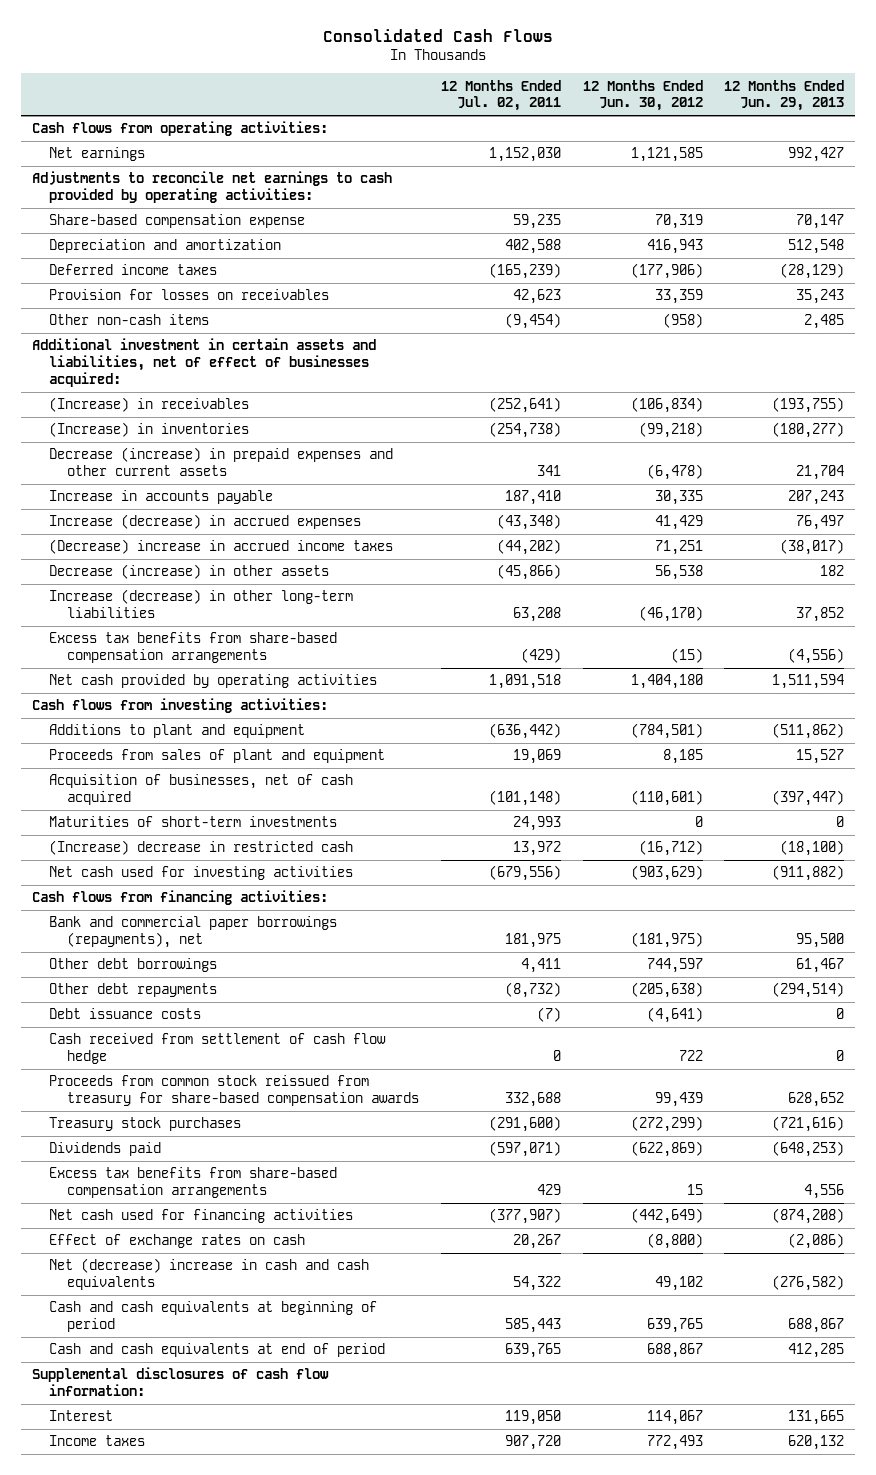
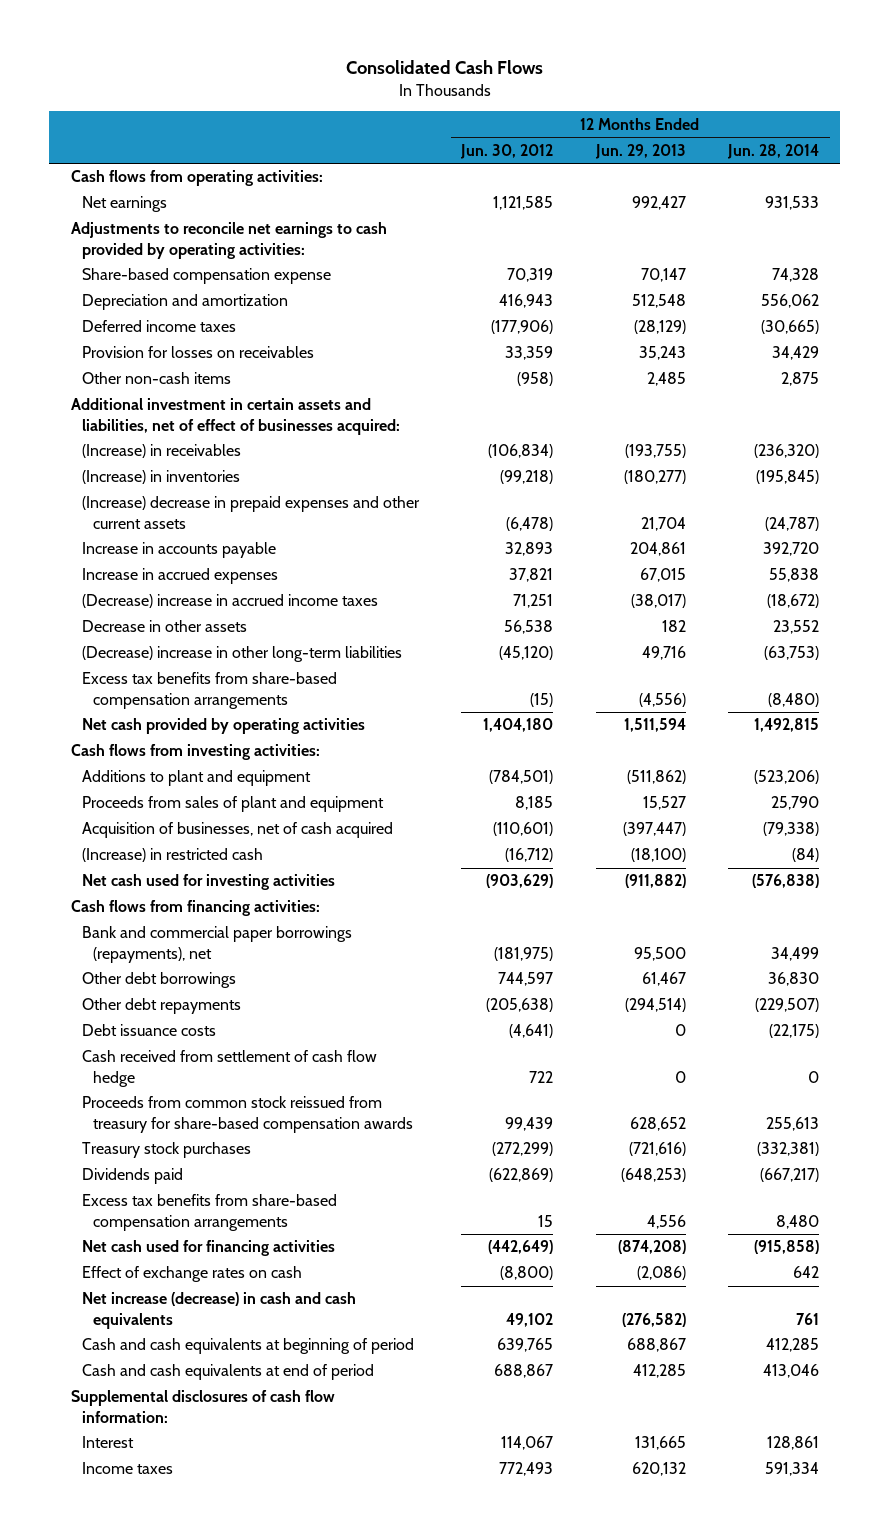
[440,79,561,112] 12 Months Ended Jul. 02, 2011 -> none
none -> [727,143,820,159] Jun. 28, 2014
[49,447,394,477] Decrease (increase) in prepaid expenses and other current assets -> [81,496,420,530] (Increase) decrease in prepaid expenses and other current assets
[654,490,703,506] 30,335 -> [505,542,554,557] 32,893
[788,490,845,506] 207,243 -> [629,542,686,557] 204,861
[49,514,362,530] Increase (decrease) in accrued expenses -> [81,568,278,585] Increase in accrued expenses
[654,515,703,531] 41,429 -> [509,568,554,583] 37,821
[796,515,845,531] 76,497 -> [639,568,686,583] 67,015
[49,564,330,580] Decrease (increase) in other assets -> [81,620,247,633] Decrease in other assets
[49,589,354,619] Increase (decrease) in other long-term liabilities -> [81,646,402,663] (Decrease) increase in other long-term liabilities
[638,606,703,623] (46,170) -> [499,646,554,661] (45,120)
[796,607,845,623] 37,852 -> [641,646,686,661] 49,716
[49,816,338,828] Maturities of short-term investments -> none
[49,840,354,856] (Increase) decrease in restricted cash -> [81,848,263,863] (Increase) in restricted cash
[49,1258,370,1291] Net (decrease) increase in cash and cash equivalents -> [81,1292,356,1330] Net increase (decrease) in cash and cash equivalents

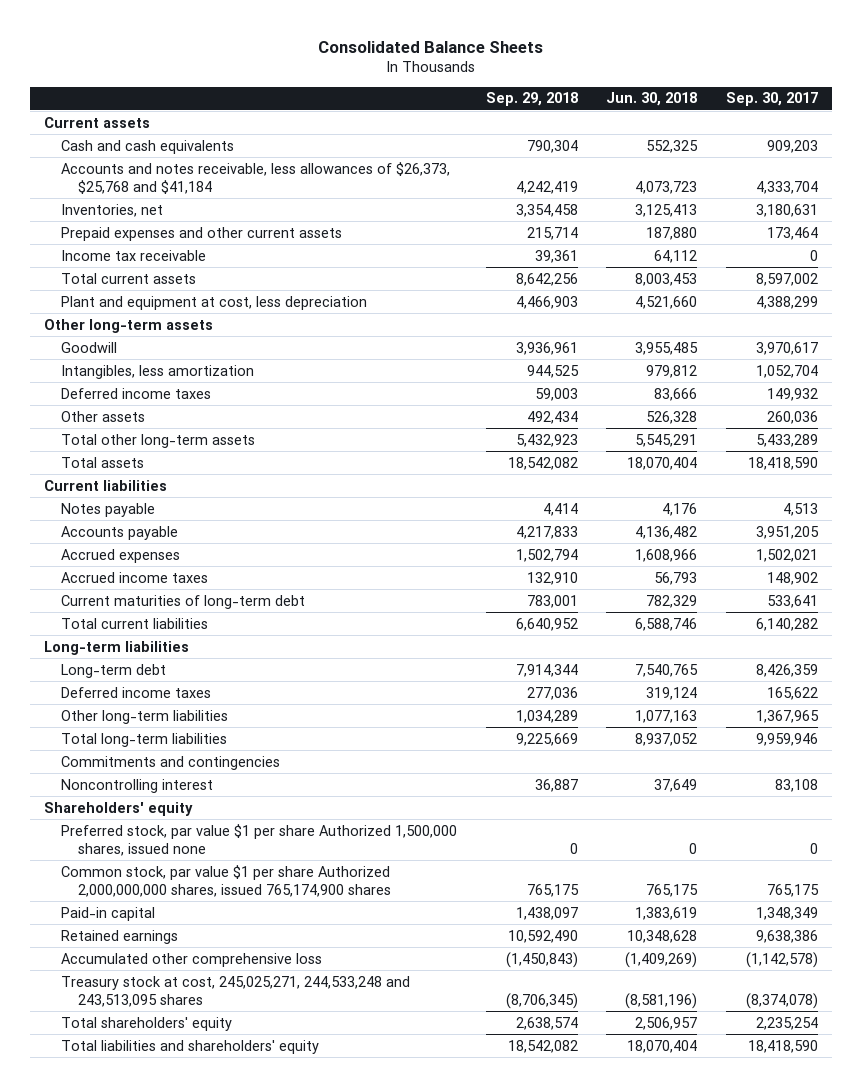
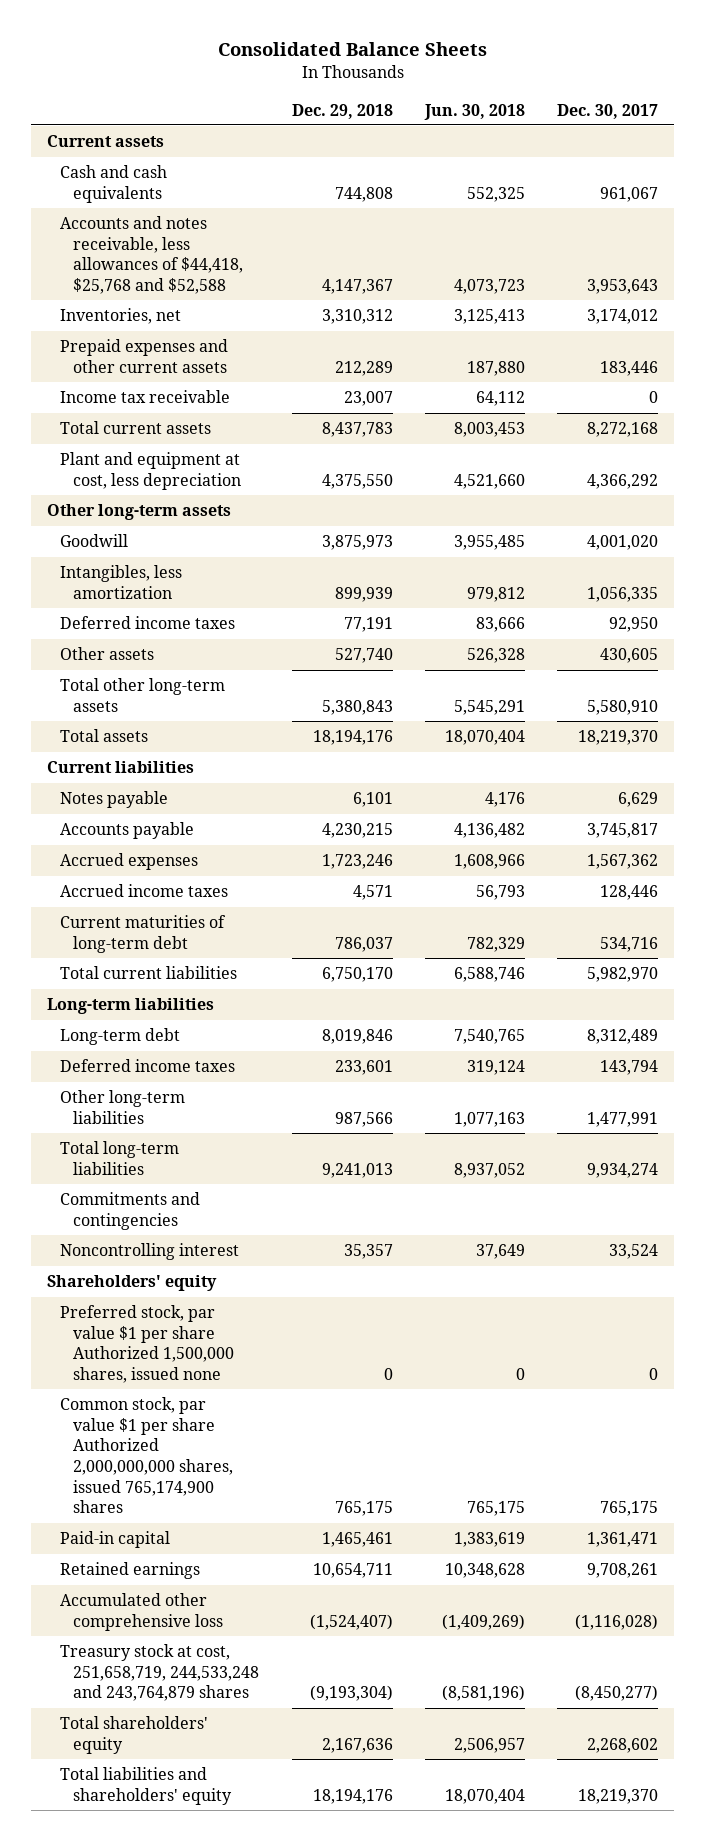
[485,92,578,107] Sep. 29, 2018 -> none
[725,92,818,107] Sep. 30, 2017 -> none
none -> [291,103,393,119] Dec. 29, 2018
none -> [557,103,659,119] Dec. 30, 2017
[60,161,450,194] Accounts and notes receivable, less allowances of $26,373, $25,768 and $41,184 -> [60,216,244,295] Accounts and notes receivable, less allowances of $44,418, $25,768 and $52,588
[60,975,410,1007] Treasury stock at cost, 245,025,271, 244,533,248 and 243,513,095 shares -> [60,1644,260,1702] Treasury stock at cost, 251,658,719, 244,533,248 and 243,764,879 shares

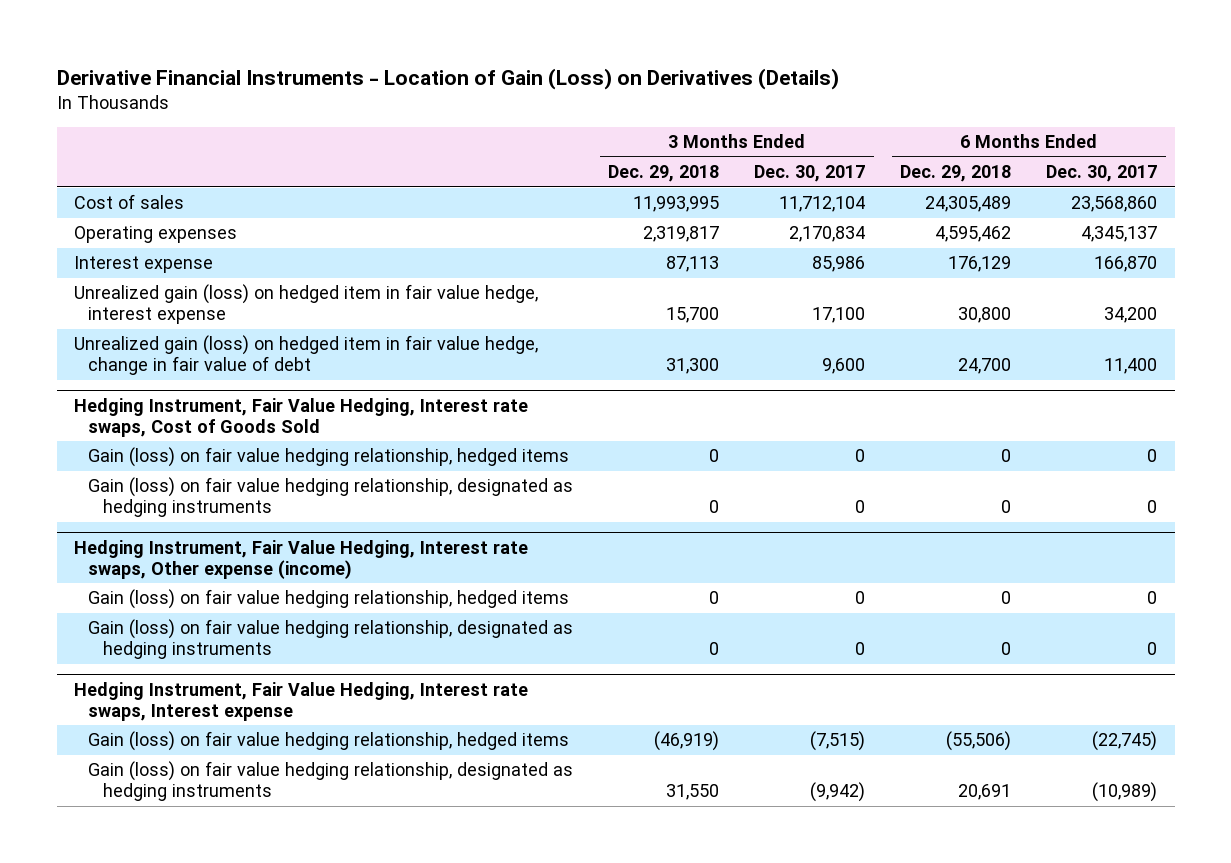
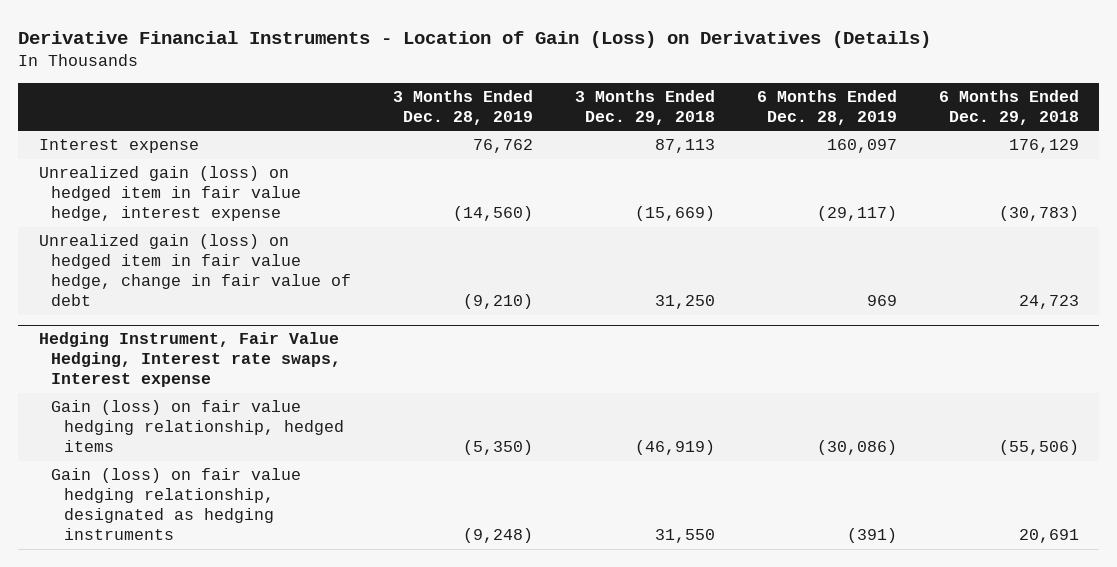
[754,165,866,183] Dec. 30, 2017 -> none
[1046,165,1158,183] Dec. 30, 2017 -> none
none -> [393,89,534,125] 3 Months Ended Dec. 28, 2019
none -> [756,89,897,125] 6 Months Ended Dec. 28, 2019
[74,194,185,210] Cost of sales -> none
[74,226,238,244] Operating expenses -> none
[74,397,529,437] Hedging Instrument, Fair Value Hedging, Interest rate swaps, Cost of Goods Sold -> none
[88,447,570,468] Gain (loss) on fair value hedging relationship, hedged items -> none
[88,477,574,518] Gain (loss) on fair value hedging relationship, designated as hedging instruments -> none
[74,539,529,579] Hedging Instrument, Fair Value Hedging, Interest rate swaps, Other expense (income) -> none
[88,589,570,610] Gain (loss) on fair value hedging relationship, hedged items -> none
[88,619,574,660] Gain (loss) on fair value hedging relationship, designated as hedging instruments -> none
[666,307,720,324] 15,700 -> [634,206,715,222] (15,669)
[958,307,1012,324] 30,800 -> [998,206,1079,222] (30,783)
[666,358,720,375] 31,300 -> [654,295,715,310] 31,250
[958,358,1012,375] 24,700 -> [1018,295,1079,310] 24,723

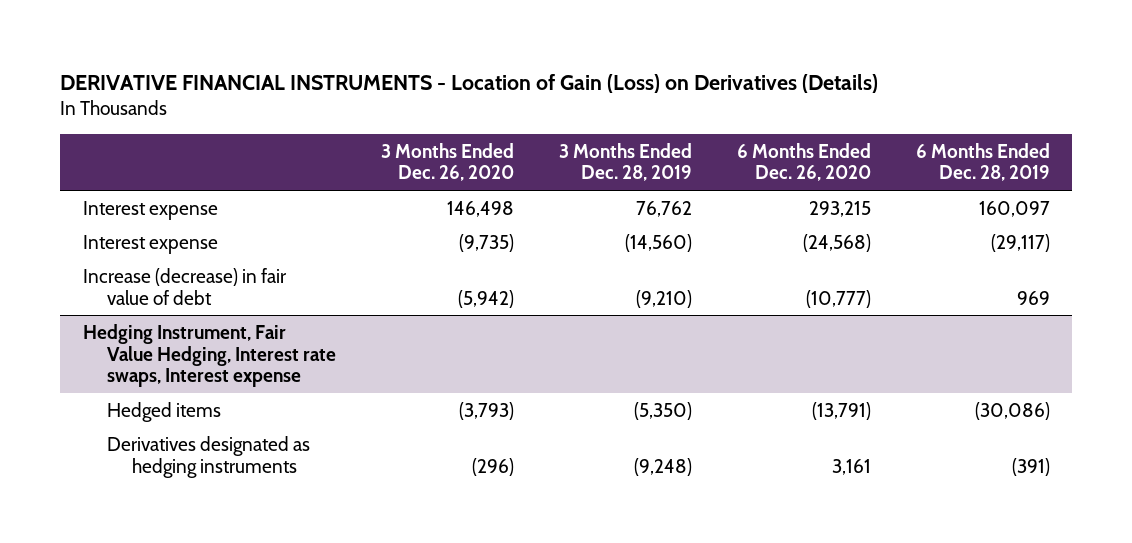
[17,30,931,48] Derivative Financial Instruments - Location of Gain (Loss) on Derivatives (Details) -> [60,73,879,93] DERIVATIVE FINANCIAL INSTRUMENTS - Location of Gain (Loss) on Derivatives (Details)
[574,89,715,125] 3 Months Ended Dec. 29, 2018 -> none
[938,89,1079,125] 6 Months Ended Dec. 29, 2018 -> none
none -> [381,142,515,182] 3 Months Ended Dec. 26, 2020
none -> [736,142,871,182] 6 Months Ended Dec. 26, 2020
[38,166,302,222] Unrealized gain (loss) on hedged item in fair value hedge, interest expense -> [82,234,218,254] Interest expense
[38,234,352,307] Unrealized gain (loss) on hedged item in fair value hedge, change in fair value of debt -> [82,267,287,305] Increase (decrease) in fair value of debt
[51,400,345,453] Gain (loss) on fair value hedging relationship, hedged items -> [107,401,222,422] Hedged items
[51,468,302,541] Gain (loss) on fair value hedging relationship, designated as hedging instruments -> [107,435,311,478] Derivatives designated as hedging instruments

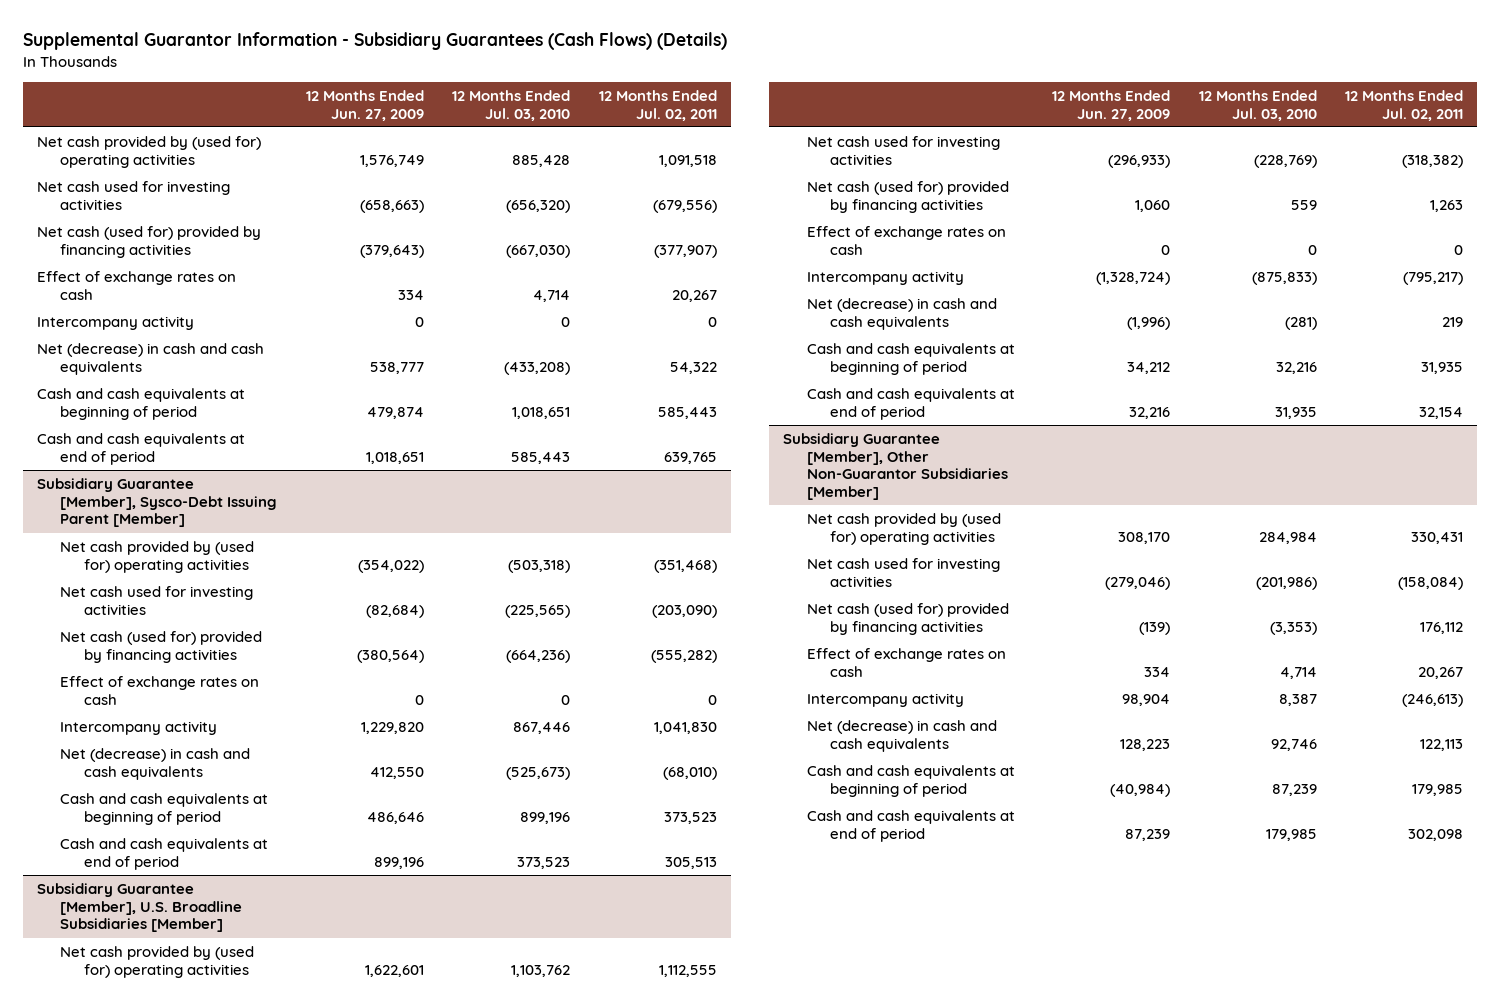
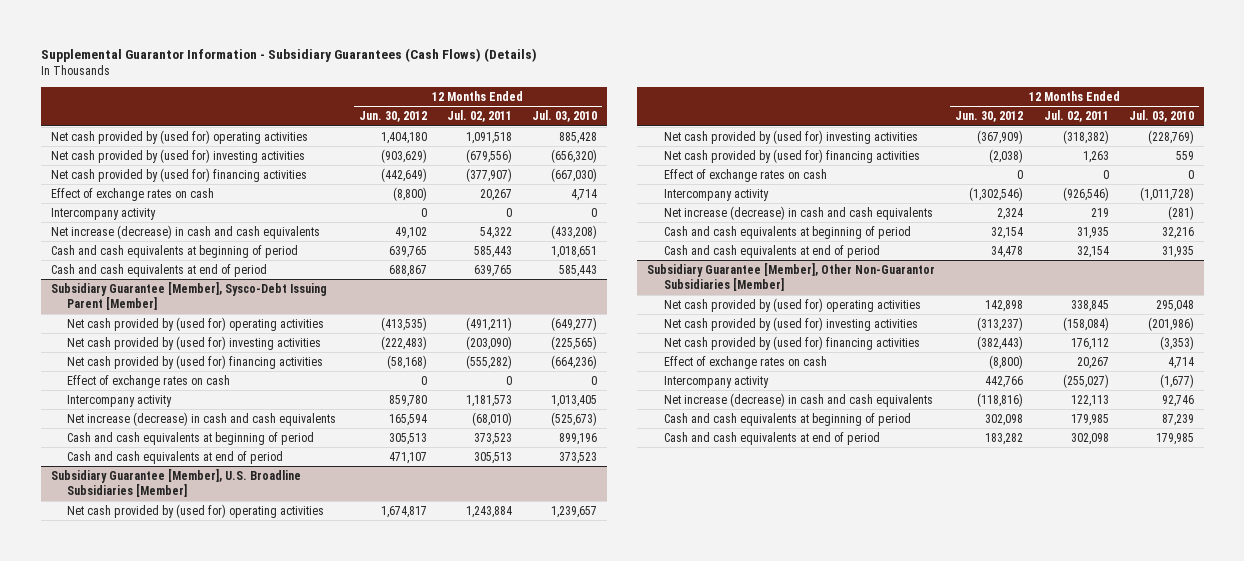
[305,90,424,121] 12 Months Ended Jun. 27, 2009 -> none
none -> [358,111,427,123] Jun. 30, 2012
[36,181,230,210] Net cash used for investing activities -> [50,148,305,163] Net cash provided by (used for) investing activities
[36,226,261,258] Net cash (used for) provided by financing activities -> [50,167,307,182] Net cash provided by (used for) financing activities
[36,343,264,375] Net (decrease) in cash and cash equivalents -> [50,224,320,239] Net increase (decrease) in cash and cash equivalents
[508,559,571,573] (503,318) -> [551,316,598,331] (649,277)
[653,559,717,573] (351,468) -> [465,316,512,331] (491,211)
[60,586,254,615] Net cash used for investing activities -> [66,335,321,350] Net cash provided by (used for) investing activities
[60,631,263,663] Net cash (used for) provided by financing activities -> [66,354,323,369] Net cash provided by (used for) financing activities
[513,722,571,735] 867,446 -> [551,394,598,407] 1,013,405
[653,722,717,735] 1,041,830 -> [465,394,512,407] 1,181,573
[60,748,251,780] Net (decrease) in cash and cash equivalents -> [66,411,336,426] Net increase (decrease) in cash and cash equivalents
[511,964,571,977] 1,103,762 -> [551,505,598,518] 1,239,657
[658,964,717,977] 1,112,555 -> [465,505,512,518] 1,243,884
[806,136,1000,165] Net cash used for investing activities -> [663,129,918,144] Net cash provided by (used for) investing activities
[806,181,1009,213] Net cash (used for) provided by financing activities -> [663,148,920,163] Net cash provided by (used for) financing activities
[1251,272,1317,286] (875,833) -> [1139,186,1194,201] (1,011,728)
[1403,272,1464,286] (795,217) -> [1062,186,1109,201] (926,546)
[806,298,997,330] Net (decrease) in cash and cash equivalents -> [663,205,933,220] Net increase (decrease) in cash and cash equivalents
[1258,531,1317,544] 284,984 -> [1155,299,1194,312] 295,048
[1411,531,1464,544] 330,431 -> [1070,299,1109,312] 338,845
[806,558,1000,587] Net cash used for investing activities -> [663,316,918,331] Net cash provided by (used for) investing activities
[806,603,1009,635] Net cash (used for) provided by financing activities -> [663,335,920,350] Net cash provided by (used for) financing activities
[1278,694,1317,707] 8,387 -> [1159,373,1194,388] (1,677)
[1402,694,1464,708] (246,613) -> [1062,373,1109,388] (255,027)
[806,720,997,752] Net (decrease) in cash and cash equivalents -> [663,392,933,407] Net increase (decrease) in cash and cash equivalents

